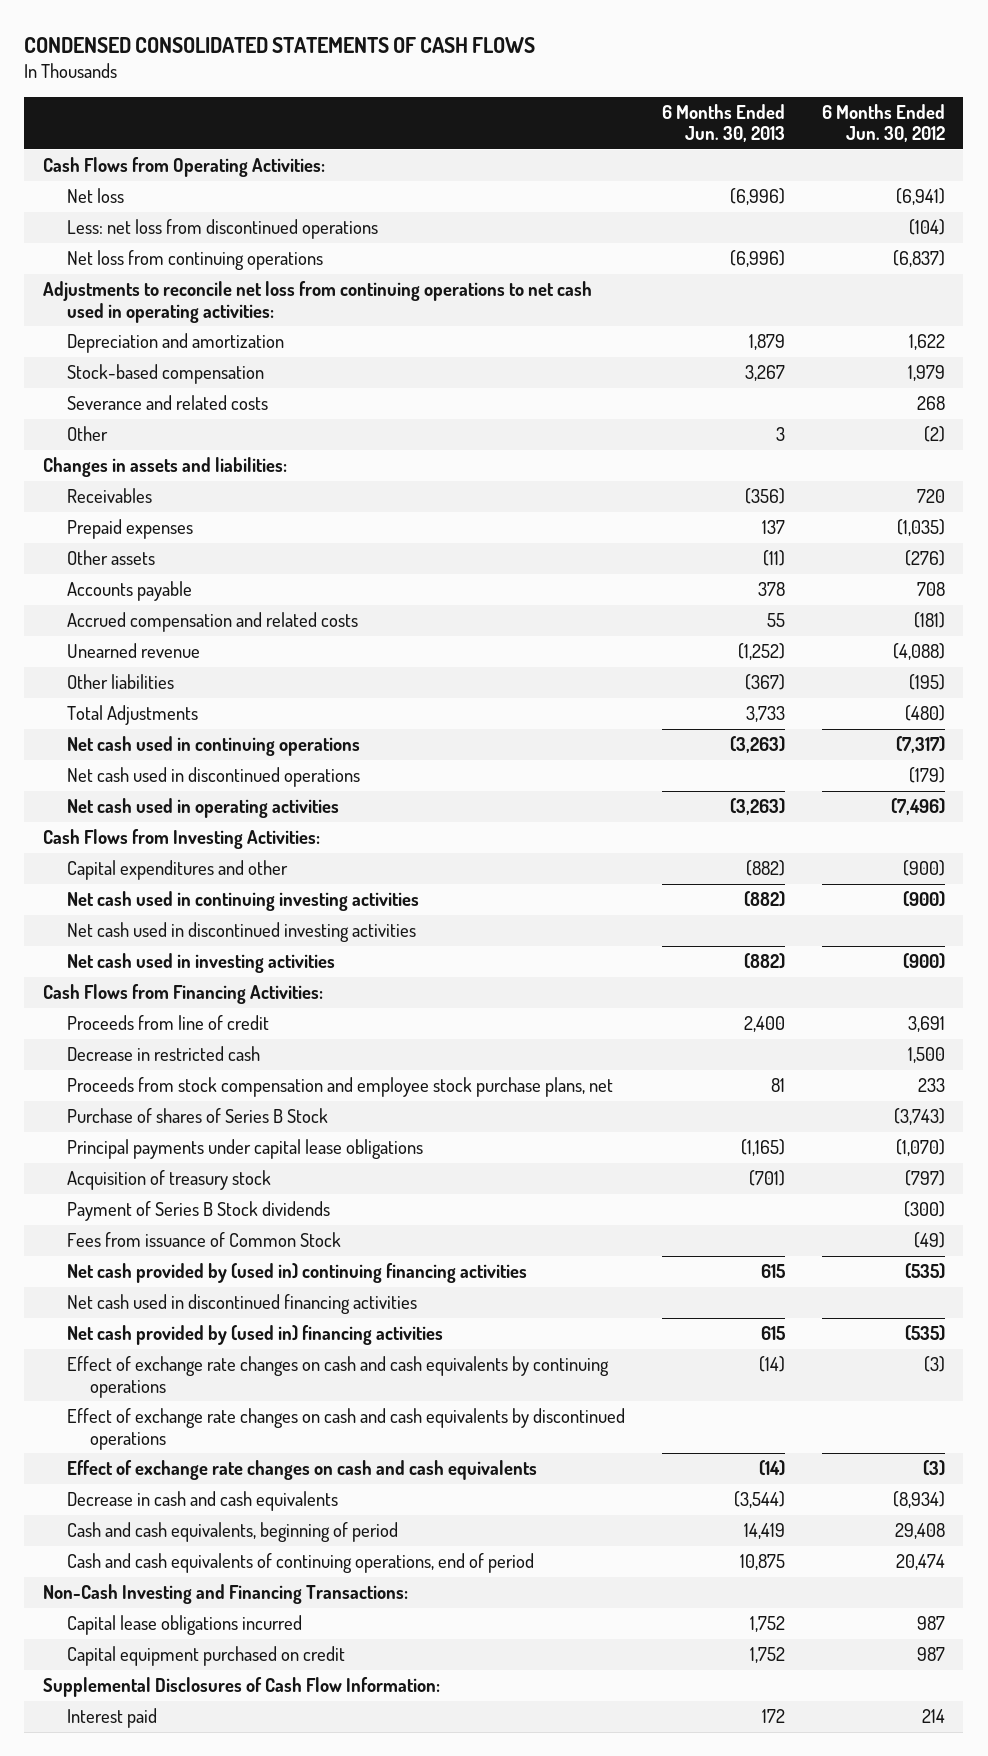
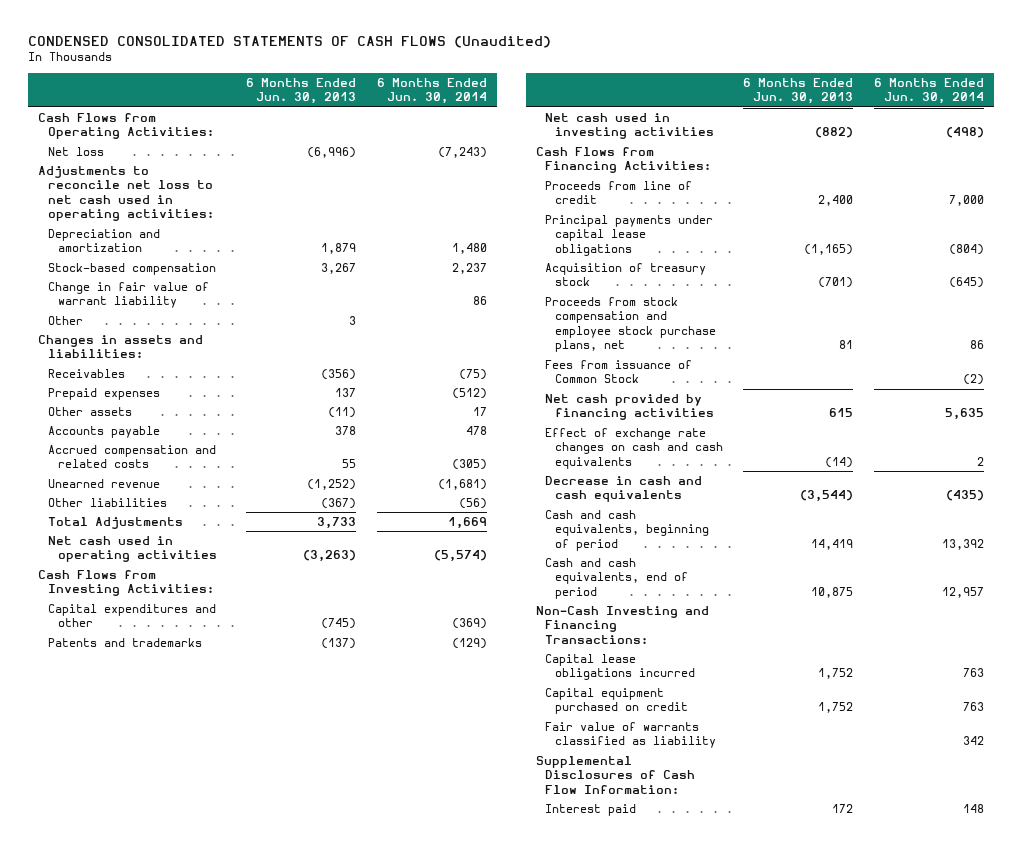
[24,37,536,54] CONDENSED CONSOLIDATED STATEMENTS OF CASH FLOWS -> [28,36,552,49] CONDENSED CONSOLIDATED STATEMENTS OF CASH FLOWS (Unaudited)
[821,103,945,143] 6 Months Ended Jun. 30, 2012 -> none
none -> [376,77,487,105] 6 Months Ended Jun. 30, 2014
[66,219,378,240] Less: net loss from discontinued operations -> none
[66,250,323,271] Net loss from continuing operations -> none
[42,281,592,323] Adjustments to reconcile net loss from continuing operations to net cash used in operating activities: -> [38,165,215,222] Adjustments to reconcile net loss to net cash used in operating activities:
[66,395,268,411] Severance and related costs -> none
none -> [48,281,210,309] Change in fair value of warrant liability
[66,736,360,757] Net cash used in continuing operations -> none
[66,767,360,788] Net cash used in discontinued operations -> none
[66,891,419,912] Net cash used in continuing investing activities -> none
[66,922,416,943] Net cash used in discontinued investing activities -> none
[745,860,785,877] (882) -> [321,618,357,630] (745)
none -> [48,637,203,647] Patents and trademarks
[66,1046,260,1062] Decrease in restricted cash -> none
[66,1108,328,1124] Purchase of shares of Series B Stock -> none
[66,1201,330,1222] Payment of Series B Stock dividends -> none
[66,1077,613,1098] Proceeds from stock compensation and employee stock purchase plans, net -> [545,296,716,353] Proceeds from stock compensation and employee stock purchase plans, net
[66,1294,417,1315] Net cash used in discontinued financing activities -> none
[66,1325,443,1346] Net cash provided by (used in) financing activities -> none
[66,1356,609,1398] Effect of exchange rate changes on cash and cash equivalents by continuing operations -> none
[66,1408,625,1450] Effect of exchange rate changes on cash and cash equivalents by discontinued operations -> none
[66,1263,527,1284] Net cash provided by (used in) continuing financing activities -> [545,393,714,421] Net cash provided by financing activities
[66,1553,534,1574] Cash and cash equivalents of continuing operations, end of period -> [545,557,688,599] Cash and cash equivalents, end of period
none -> [545,721,716,749] Fair value of warrants classified as liability

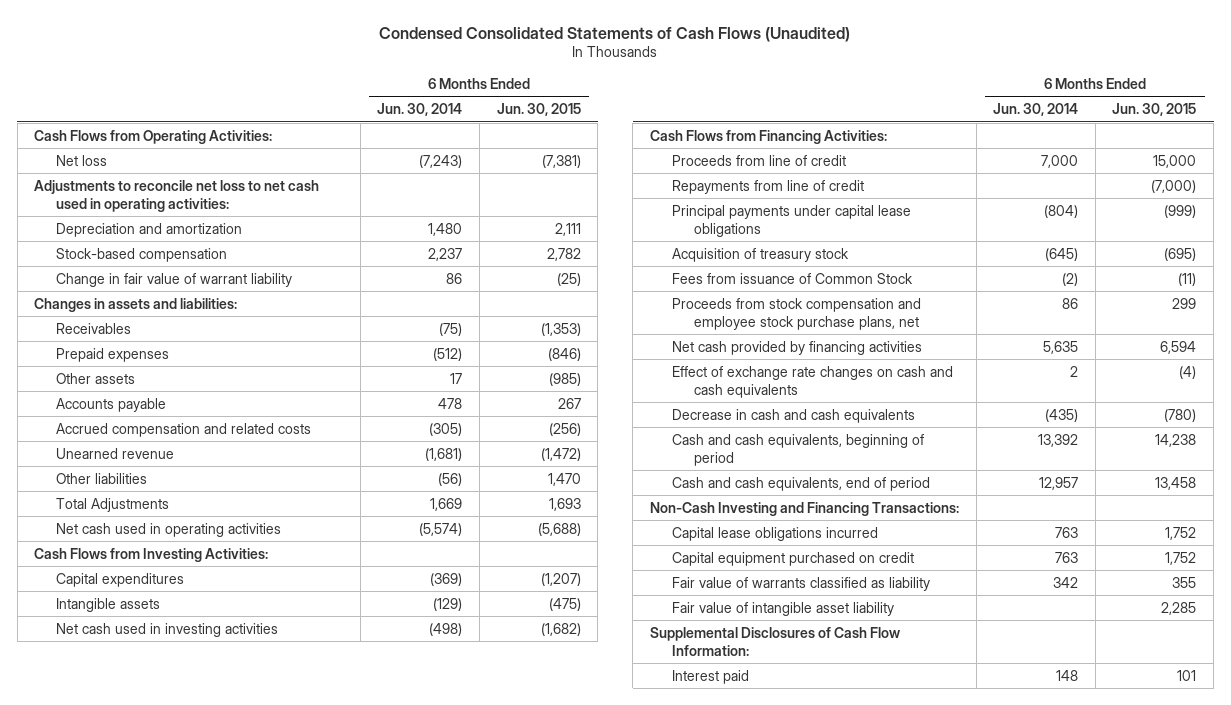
[28,36,552,49] CONDENSED CONSOLIDATED STATEMENTS OF CASH FLOWS (Unaudited) -> [379,26,851,42] Condensed Consolidated Statements of Cash Flows (Unaudited)
[246,77,357,105] 6 Months Ended Jun. 30, 2013 -> none
none -> [496,103,581,117] Jun. 30, 2015
[48,315,84,325] Other -> none
[48,603,217,628] Capital expenditures and other -> [56,572,185,587] Capital expenditures
[48,637,203,647] Patents and trademarks -> [56,597,161,612] Intangible assets
none -> [671,179,864,194] Repayments from line of credit
[545,296,716,353] Proceeds from stock compensation and employee stock purchase plans, net -> [671,297,921,330] Proceeds from stock compensation and employee stock purchase plans, net
none -> [671,601,894,616] Fair value of intangible asset liability

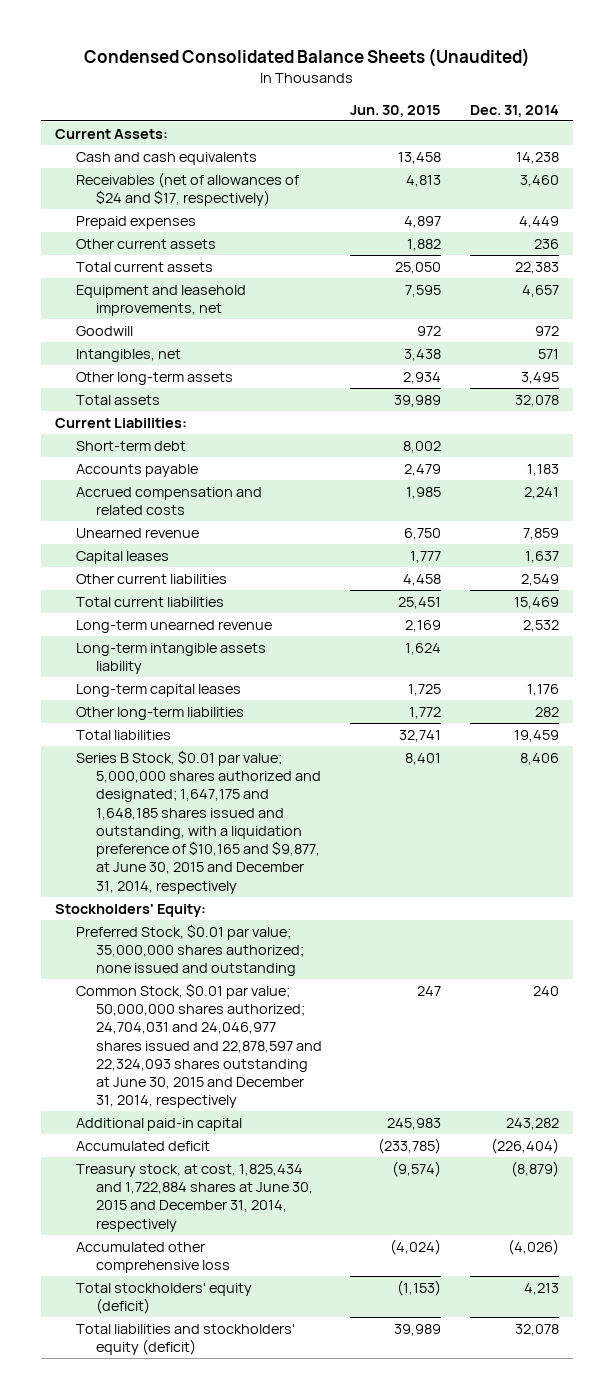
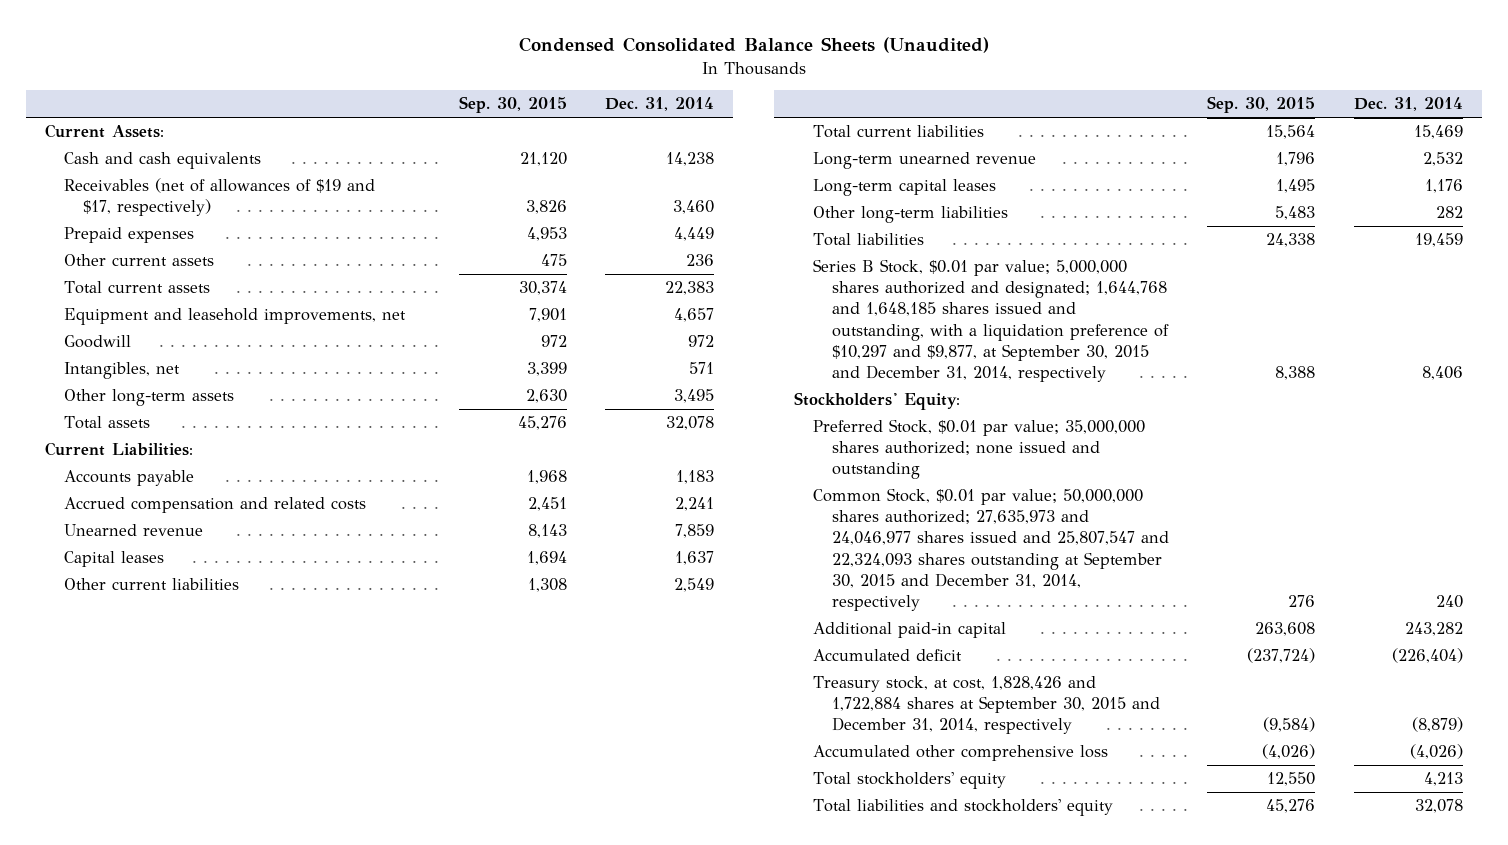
[350,104,442,117] Jun. 30, 2015 -> none
none -> [458,96,567,114] Sep. 30, 2015
[75,171,299,207] Receivables (net of allowances of $24 and $17, respectively) -> [64,178,376,217] Receivables (net of allowances of $19 and $17, respectively)
[75,440,186,451] Short-term debt -> none
[75,642,266,675] Long-term intangible assets liability -> none
[75,749,322,894] Series B Stock, $0.01 par value; 5,000,000 shares authorized and designated; 1,647,175 and 1,648,185 shares issued and outstanding, with a liquidation preference of $10,165 and $9,877, at June 30, 2015 and December 31, 2014, respectively -> [812,259,1169,382] Series B Stock, $0.01 par value; 5,000,000 shares authorized and designated; 1,644,768 and 1,648,185 shares issued and outstanding, with a liquidation preference of $10,297 and $9,877, at September 30, 2015 and December 31, 2014, respectively
[75,982,323,1109] Common Stock, $0.01 par value; 50,000,000 shares authorized; 24,704,031 and 24,046,977 shares issued and 22,878,597 and 22,324,093 shares outstanding at June 30, 2015 and December 31, 2014, respectively -> [812,488,1169,611] Common Stock, $0.01 par value; 50,000,000 shares authorized; 27,635,973 and 24,046,977 shares issued and 25,807,547 and 22,324,093 shares outstanding at September 30, 2015 and December 31, 2014, respectively
[75,1163,314,1232] Treasury stock, at cost, 1,825,434 and 1,722,884 shares at June 30, 2015 and December 31, 2014, respectively -> [812,676,1160,735] Treasury stock, at cost, 1,828,426 and 1,722,884 shares at September 30, 2015 and December 31, 2014, respectively
[75,1282,252,1315] Total stockholders' equity (deficit) -> [812,772,1006,790] Total stockholders' equity
[75,1323,295,1356] Total liabilities and stockholders' equity (deficit) -> [812,799,1113,817] Total liabilities and stockholders' equity

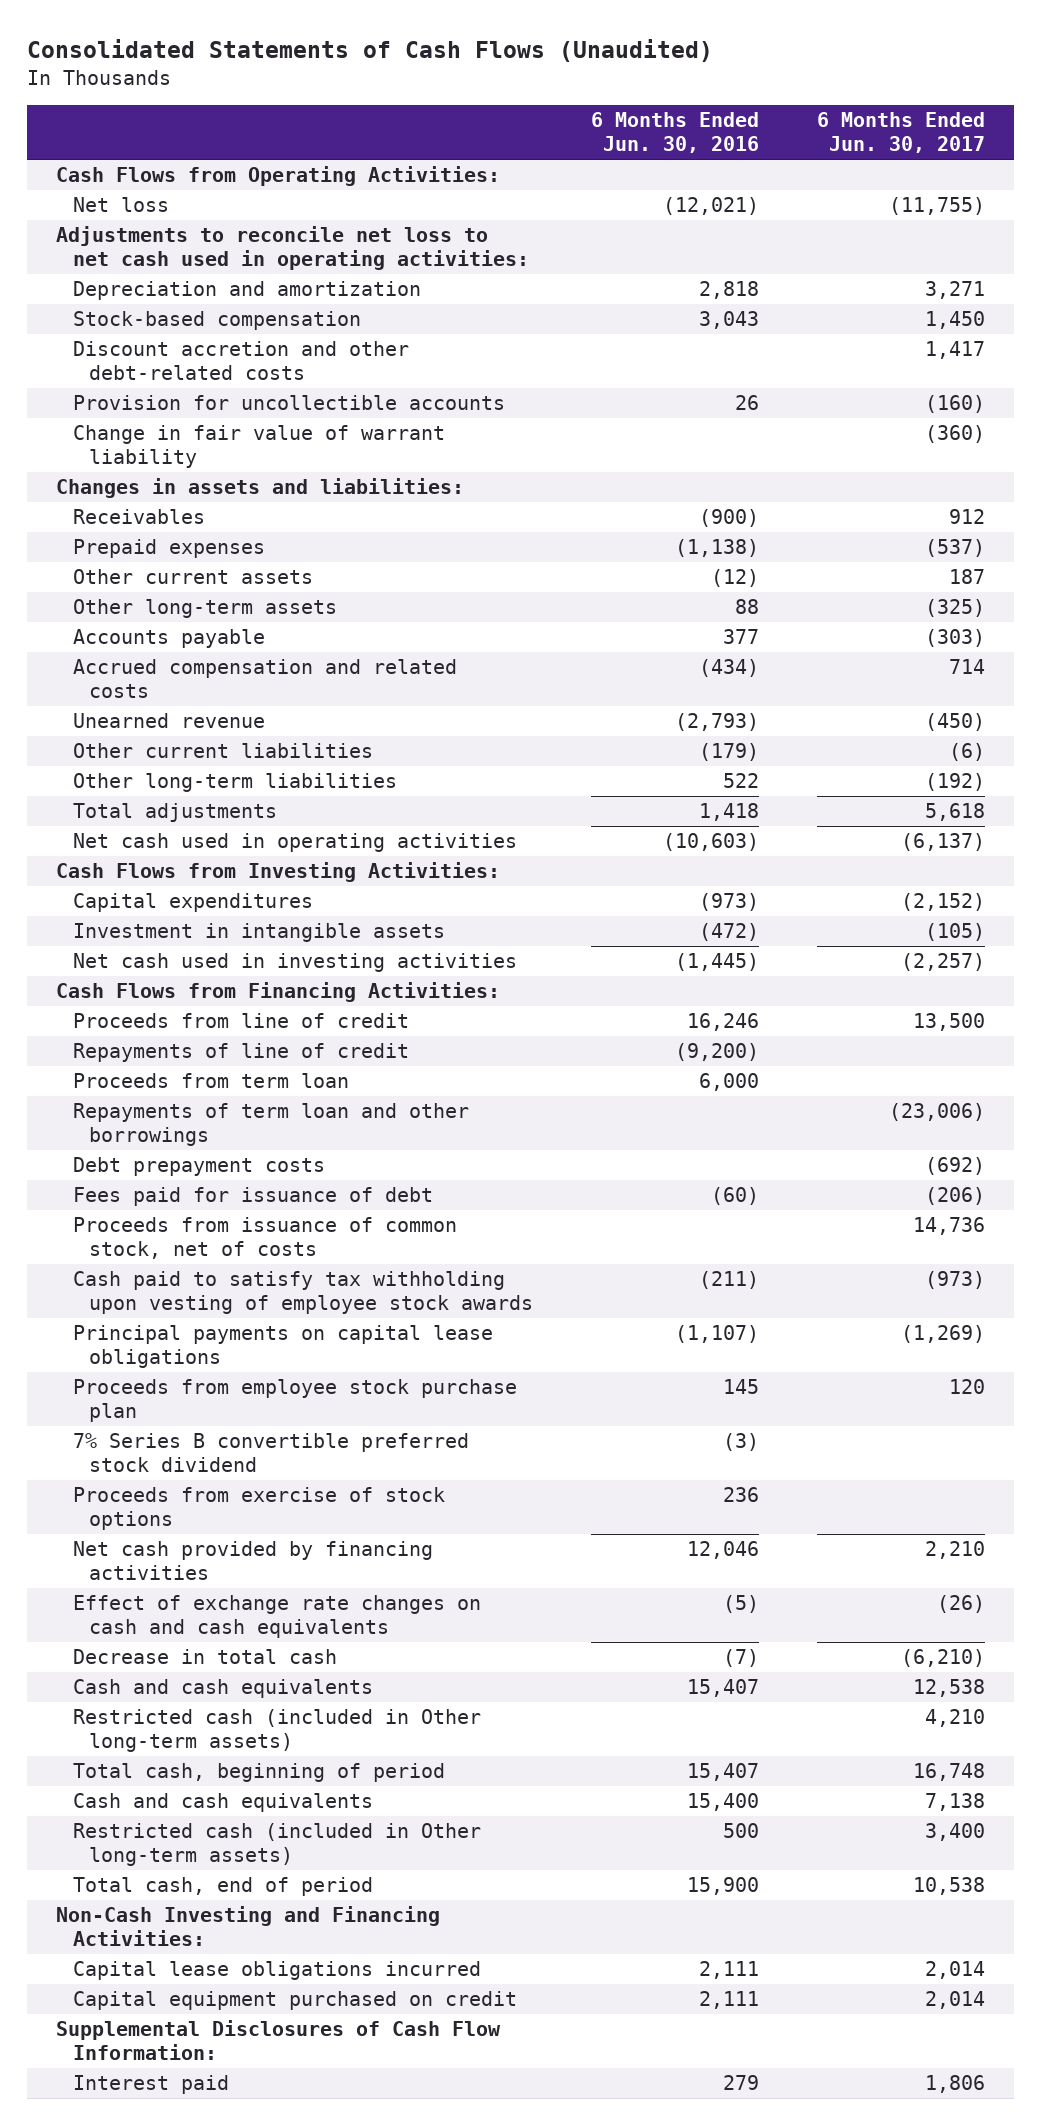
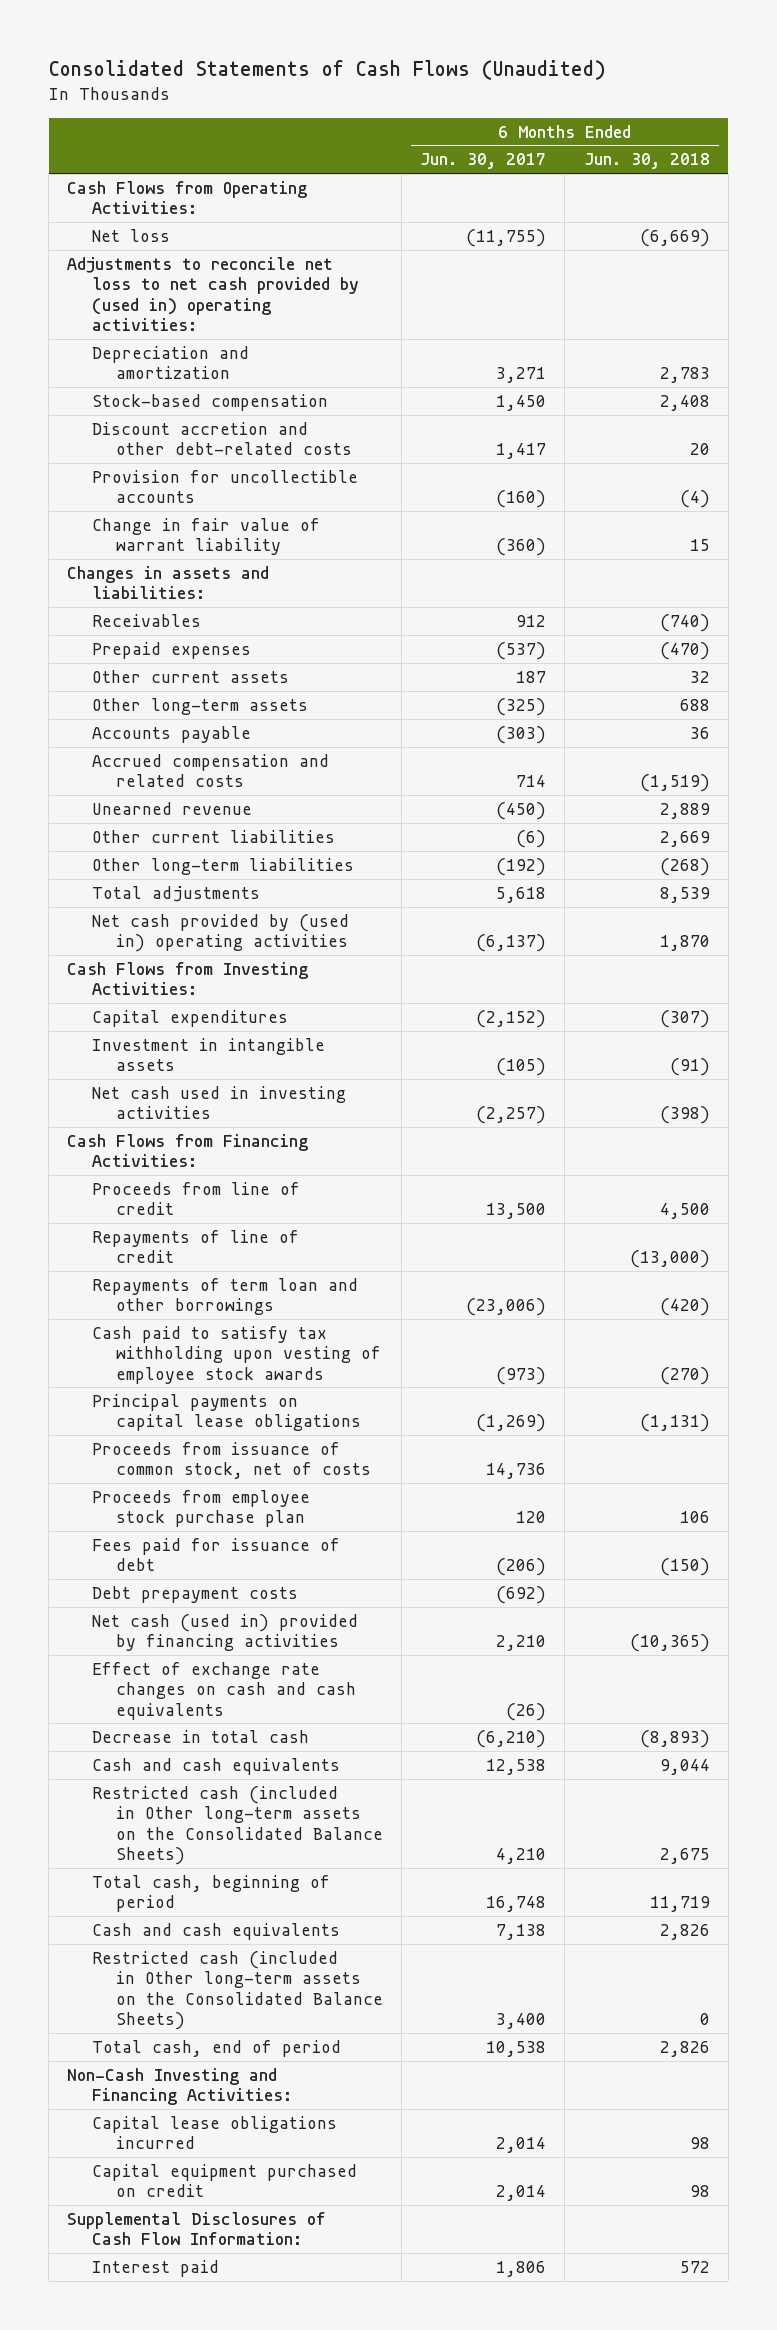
[591,112,760,154] 6 Months Ended Jun. 30, 2016 -> none
none -> [583,153,710,170] Jun. 30, 2018
[56,226,529,271] Adjustments to reconcile net loss to net cash used in operating activities: -> [67,256,359,332] Adjustments to reconcile net loss to net cash provided by (used in) operating activities:
[72,833,517,853] Net cash used in operating activities -> [91,913,349,953] Net cash provided by (used in) operating activities
[72,1073,349,1089] Proceeds from term loan -> none
[72,1217,457,1260] Proceeds from issuance of common stock, net of costs -> [91,1441,372,1480] Proceeds from issuance of common stock, net of costs
[72,1433,469,1473] 7% Series B convertible preferred stock dividend -> none
[72,1487,445,1531] Proceeds from exercise of stock options -> none
[72,1187,433,1207] Fees paid for issuance of debt -> [91,1537,340,1572] Fees paid for issuance of debt
[72,1157,325,1177] Debt prepayment costs -> [91,1585,298,1603] Debt prepayment costs
[72,1541,433,1581] Net cash provided by financing activities -> [91,1613,358,1652] Net cash (used in) provided by financing activities
[72,1709,481,1753] Restricted cash (included in Other long-term assets) -> [91,1785,384,1866] Restricted cash (included in Other long-term assets on the Consolidated Balance Sheets)
[72,1823,481,1867] Restricted cash (included in Other long-term assets) -> [91,1950,384,2031] Restricted cash (included in Other long-term assets on the Consolidated Balance Sheets)

